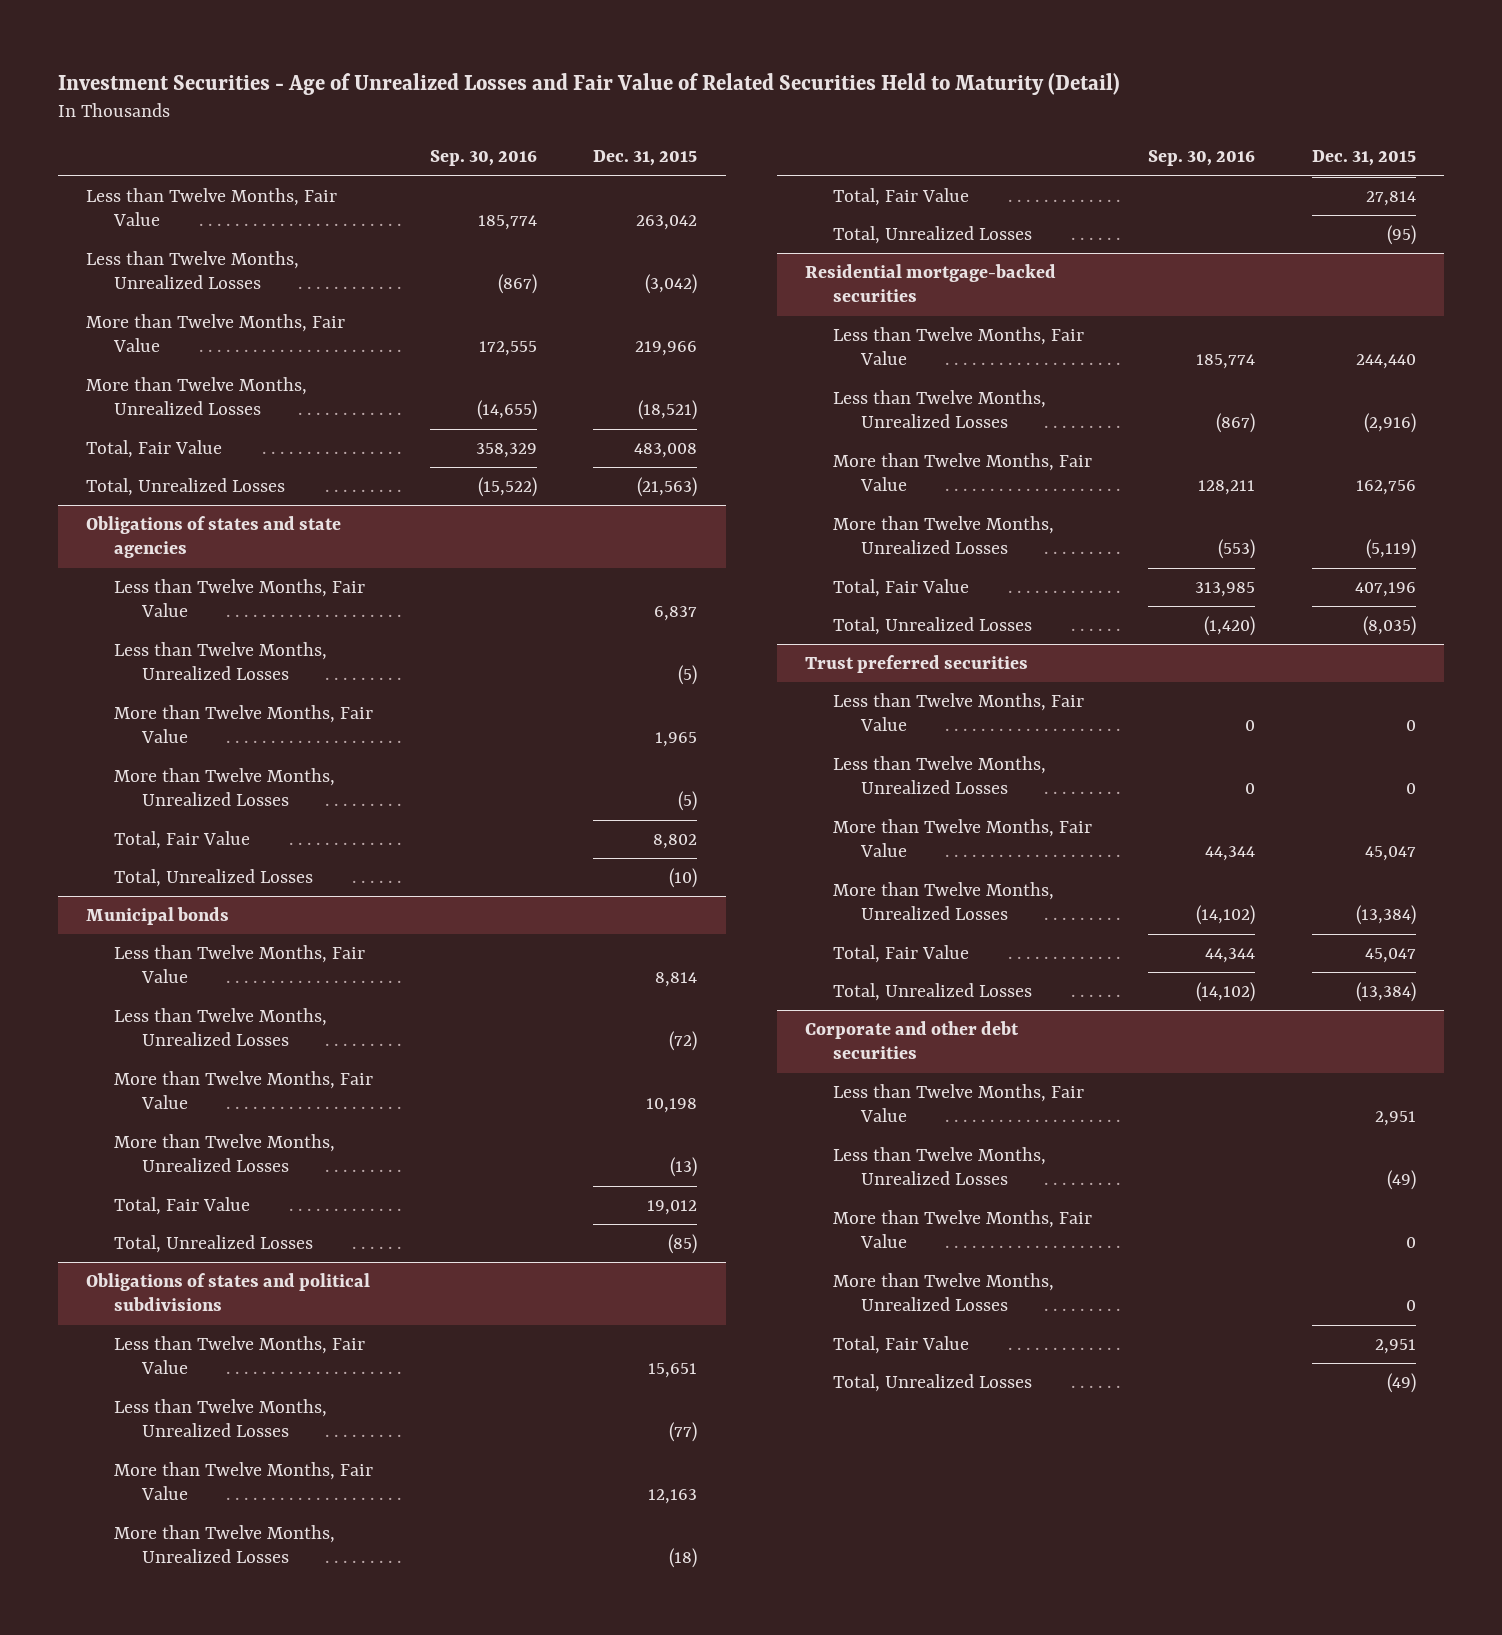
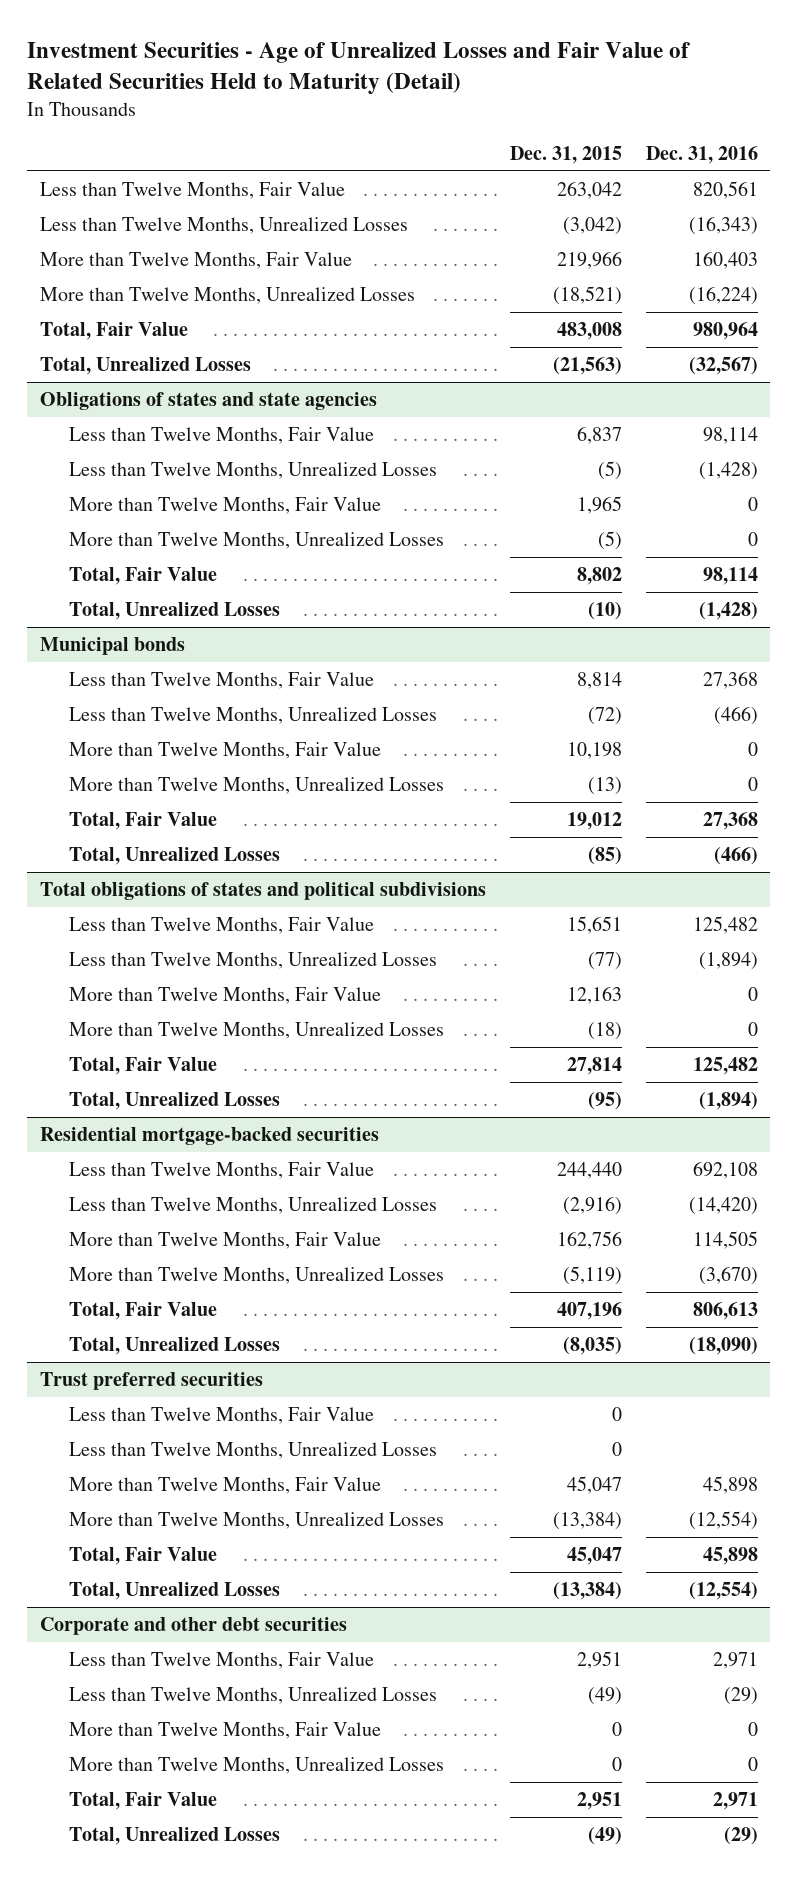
[429,150,537,167] Sep. 30, 2016 -> none
none -> [646,146,759,165] Dec. 31, 2016
[86,1273,371,1312] Obligations of states and political subdivisions -> [39,881,486,900] Total obligations of states and political subdivisions

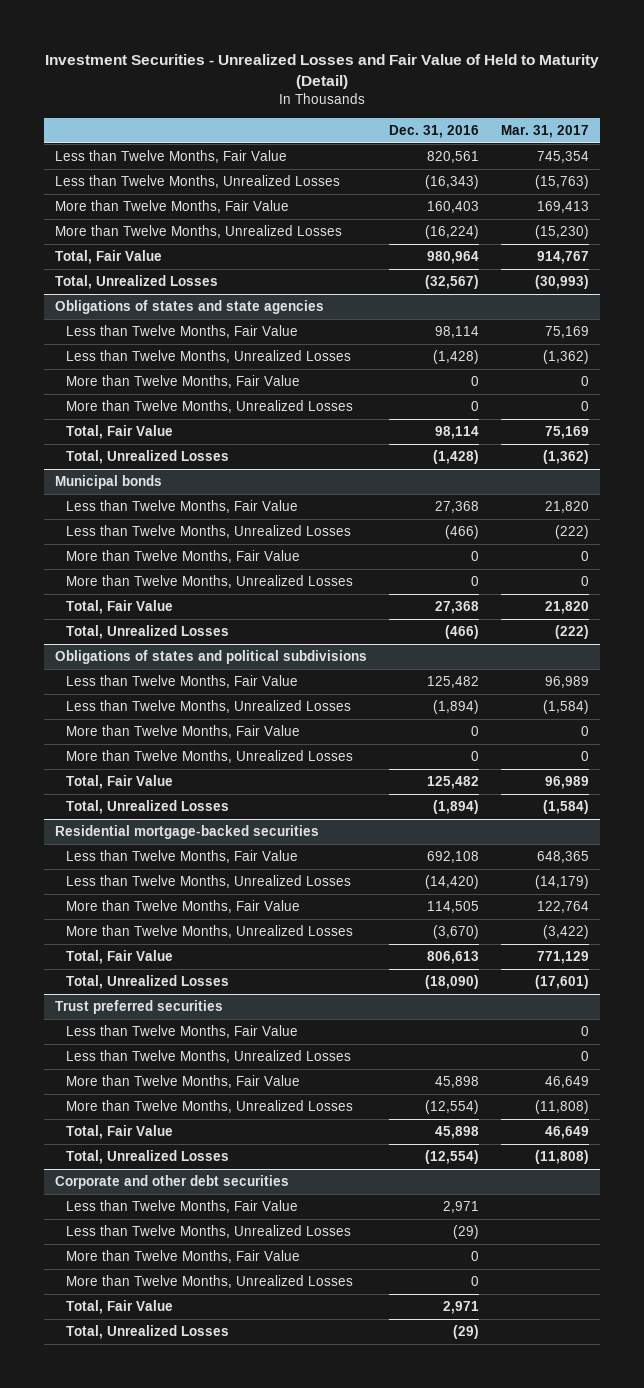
[27,42,691,95] Investment Securities - Age of Unrealized Losses and Fair Value of Related Securities Held to Maturity (Detail) -> [45,54,600,89] Investment Securities - Unrealized Losses and Fair Value of Held to Maturity (Detail)
[509,146,622,165] Dec. 31, 2015 -> none
none -> [501,124,590,138] Mar. 31, 2017
[39,881,486,900] Total obligations of states and political subdivisions -> [55,650,368,665] Obligations of states and political subdivisions

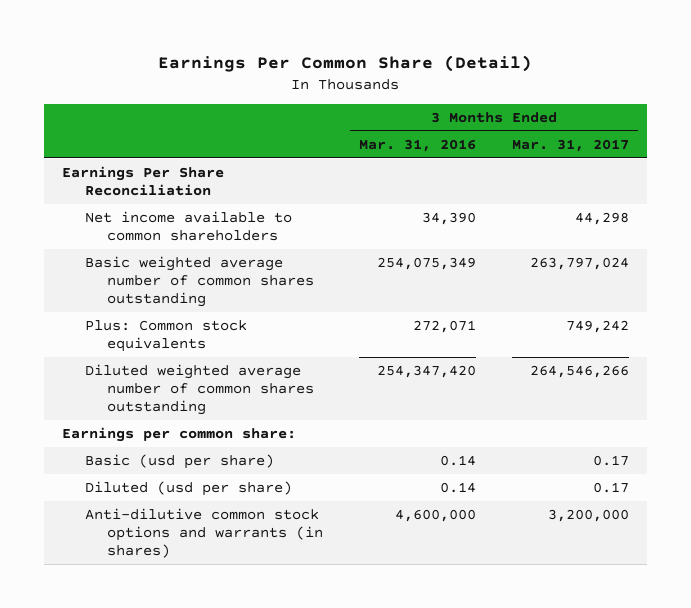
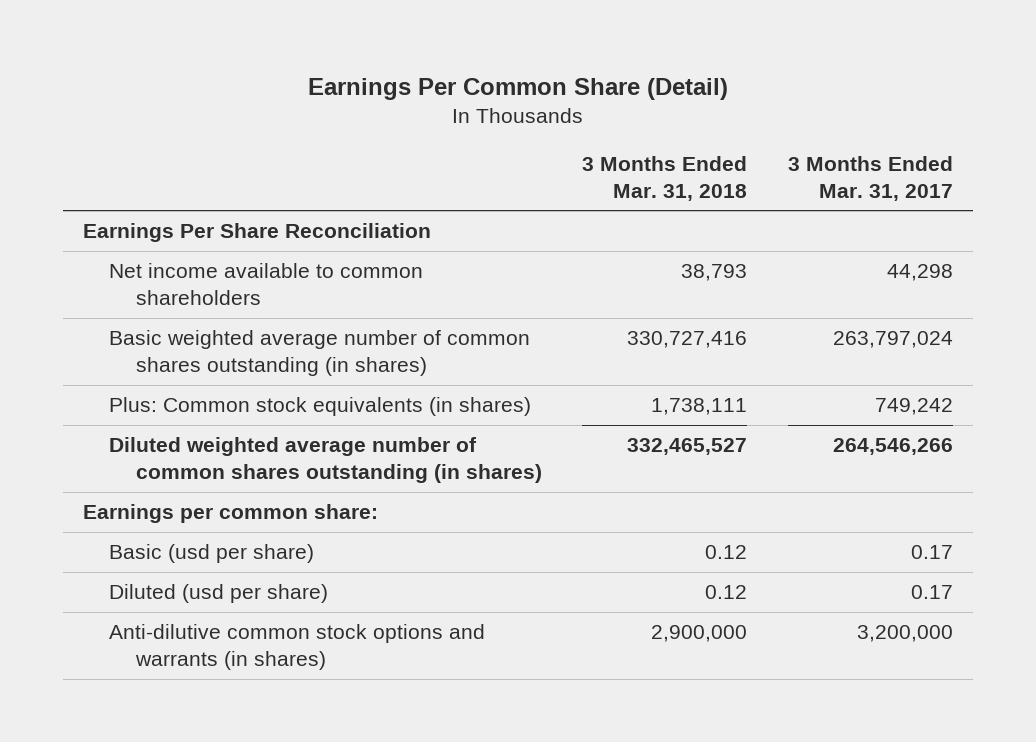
[359,138,477,152] Mar. 31, 2016 -> none
none -> [582,156,748,201] 3 Months Ended Mar. 31, 2018
[84,255,315,307] Basic weighted average number of common shares outstanding -> [109,330,531,376] Basic weighted average number of common shares outstanding (in shares)
[84,319,247,352] Plus: Common stock equivalents -> [109,397,532,417] Plus: Common stock equivalents (in shares)
[84,363,315,415] Diluted weighted average number of common shares outstanding -> [109,437,542,483] Diluted weighted average number of common shares outstanding (in shares)

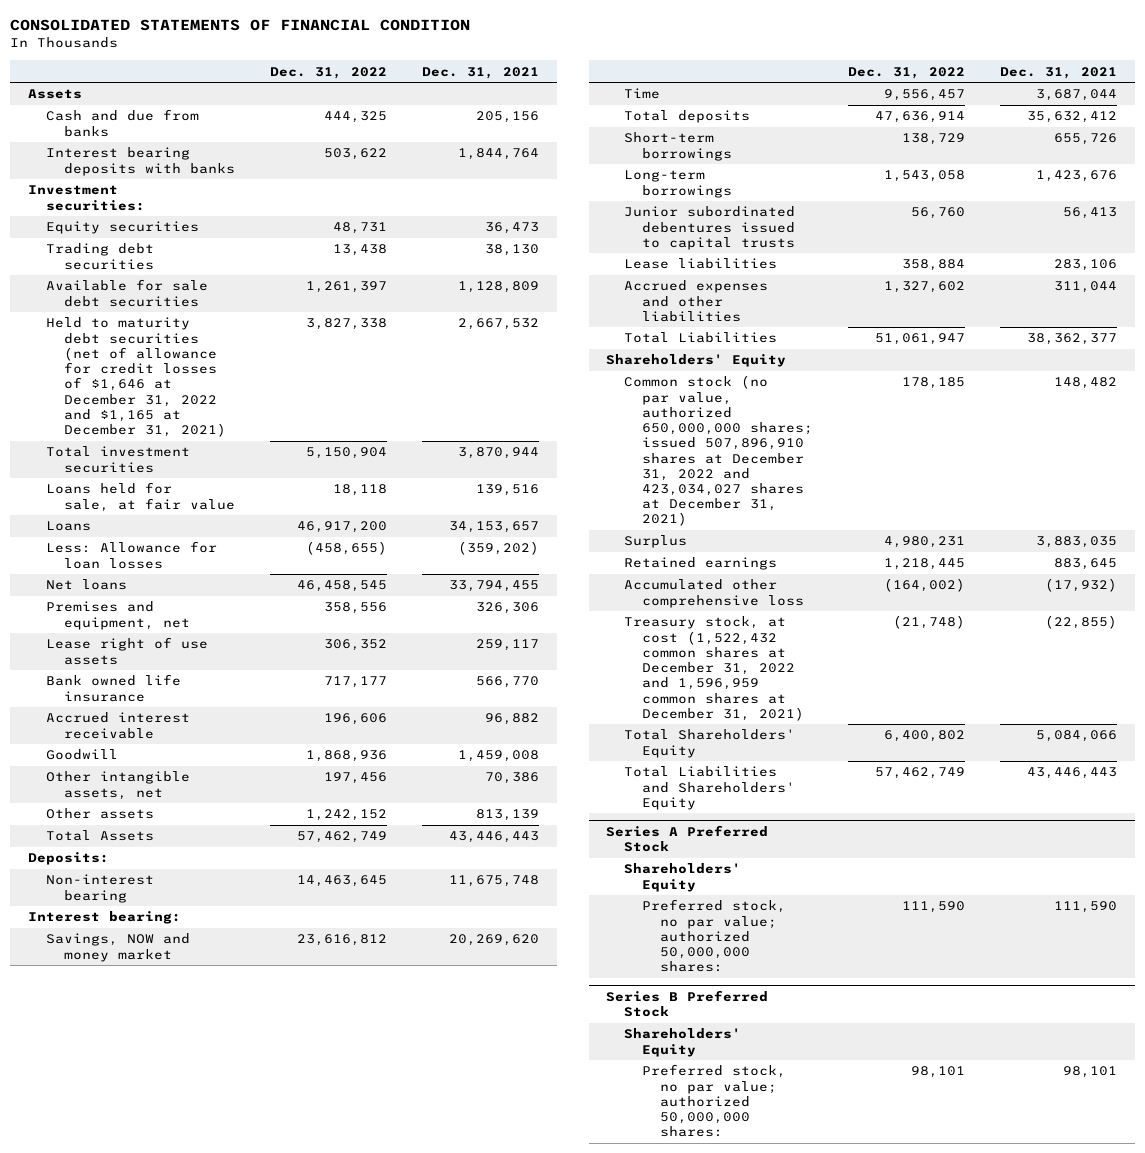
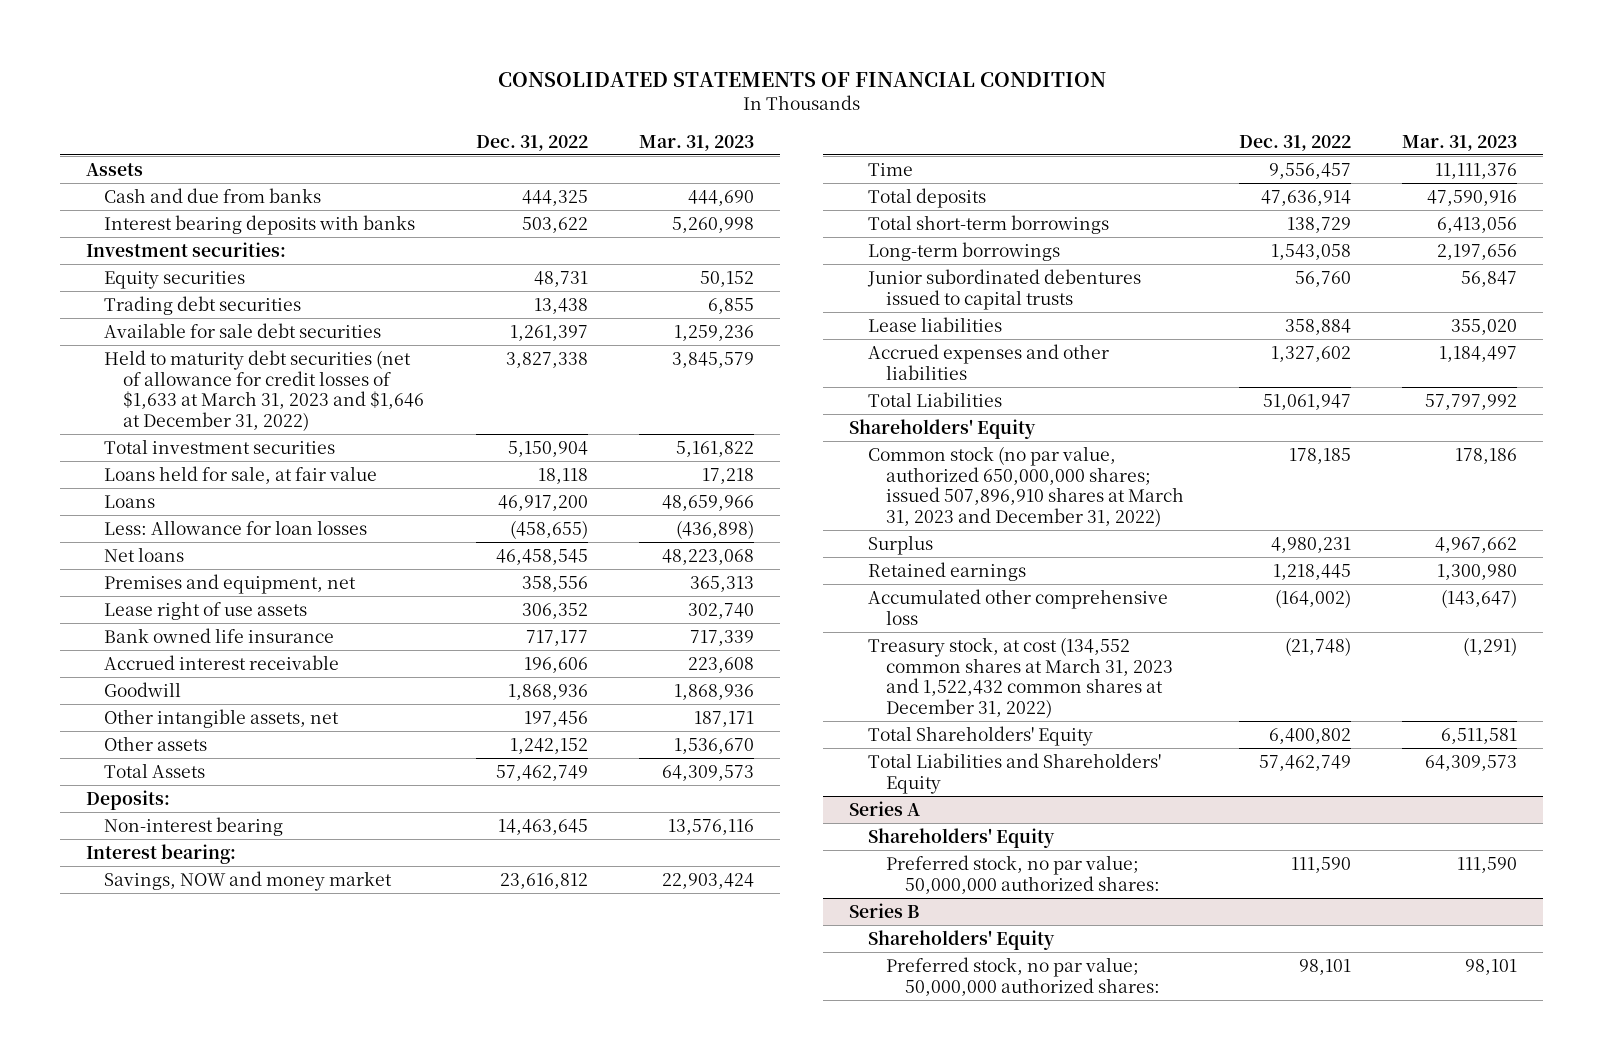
[422,66,540,79] Dec. 31, 2021 -> none
none -> [639,134,755,151] Mar. 31, 2023
[45,317,226,438] Held to maturity debt securities (net of allowance for credit losses of $1,646 at December 31, 2022 and $1,165 at December 31, 2021) -> [104,349,424,432] Held to maturity debt securities (net of allowance for credit losses of $1,633 at March 31, 2023 and $1,646 at December 31, 2022)
[624,132,732,161] Short-term borrowings -> [867,214,1109,234] Total short-term borrowings
[624,375,813,527] Common stock (no par value, authorized 650,000,000 shares; issued 507,896,910 shares at December 31, 2022 and 423,034,027 shares at December 31, 2021) -> [867,445,1185,528] Common stock (no par value, authorized 650,000,000 shares; issued 507,896,910 shares at March 31, 2023 and December 31, 2022)
[624,616,804,721] Treasury stock, at cost (1,522,432 common shares at December 31, 2022 and 1,596,959 common shares at December 31, 2021) -> [867,636,1174,719] Treasury stock, at cost (134,552 common shares at March 31, 2023 and 1,522,432 common shares at December 31, 2022)
[606,825,769,853] Series A Preferred Stock -> [849,800,921,816] Series A
[641,899,786,973] Preferred stock, no par value; authorized 50,000,000 shares: -> [886,854,1160,894] Preferred stock, no par value; 50,000,000 authorized shares:
[606,990,769,1018] Series B Preferred Stock -> [849,902,920,918] Series B
[641,1064,786,1138] Preferred stock, no par value; authorized 50,000,000 shares: -> [886,956,1160,996] Preferred stock, no par value; 50,000,000 authorized shares:

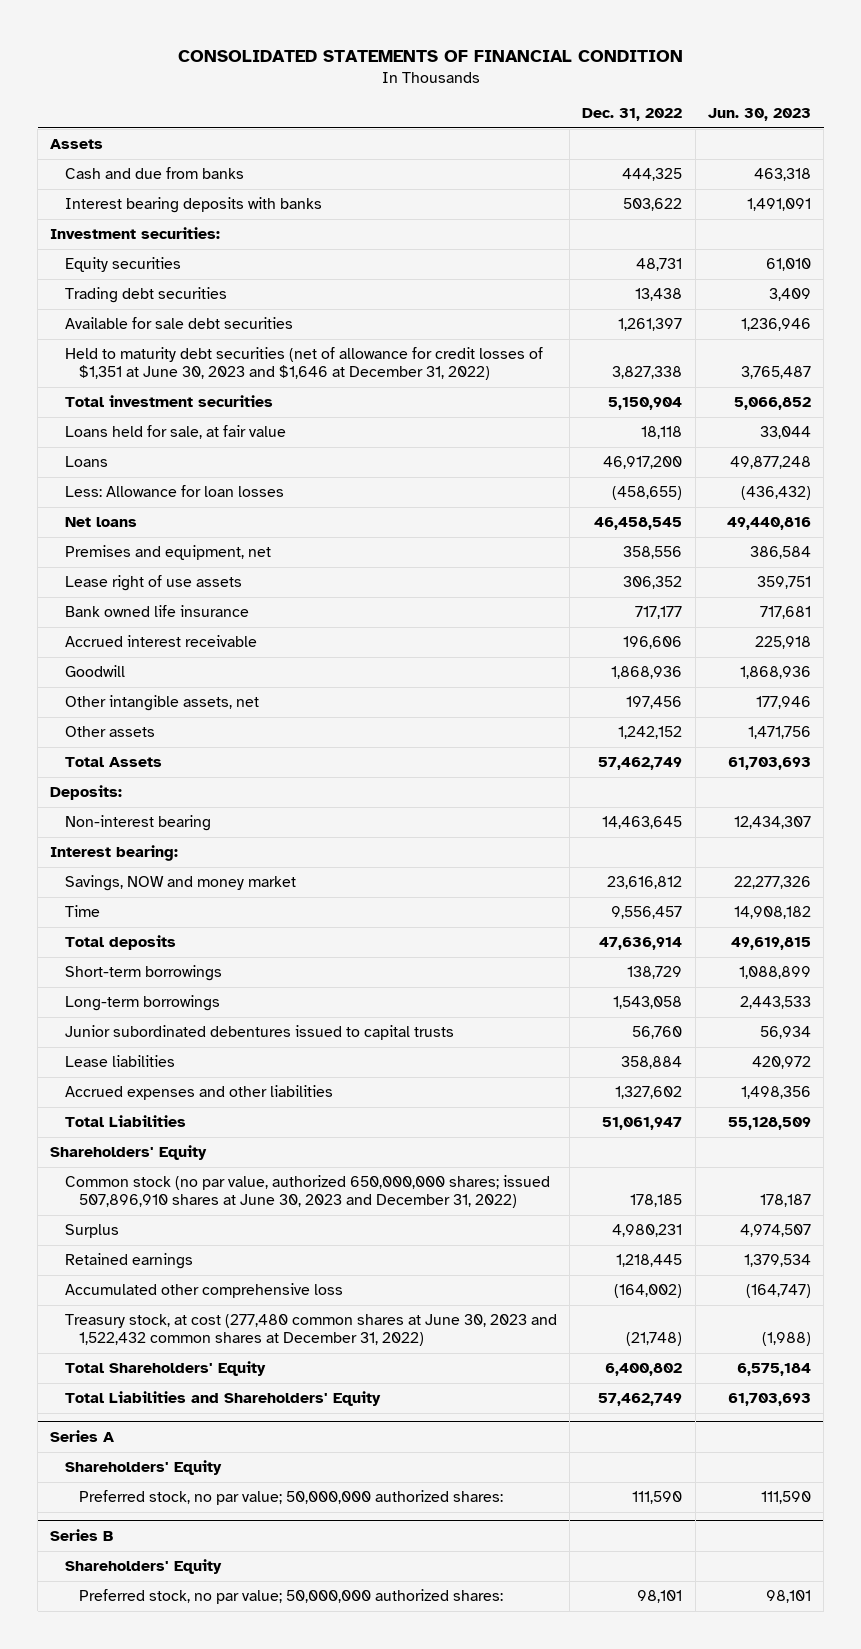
[639,134,755,151] Mar. 31, 2023 -> none
none -> [707,108,811,122] Jun. 30, 2023
[104,349,424,432] Held to maturity debt securities (net of allowance for credit losses of $1,633 at March 31, 2023 and $1,646 at December 31, 2022) -> [64,347,543,381] Held to maturity debt securities (net of allowance for credit losses of $1,351 at June 30, 2023 and $1,646 at December 31, 2022)
[867,214,1109,234] Total short-term borrowings -> [64,965,222,982] Short-term borrowings
[867,445,1185,528] Common stock (no par value, authorized 650,000,000 shares; issued 507,896,910 shares at March 31, 2023 and December 31, 2022) -> [64,1175,550,1209] Common stock (no par value, authorized 650,000,000 shares; issued 507,896,910 shares at June 30, 2023 and December 31, 2022)
[867,636,1174,719] Treasury stock, at cost (134,552 common shares at March 31, 2023 and 1,522,432 common shares at December 31, 2022) -> [64,1314,557,1347] Treasury stock, at cost (277,480 common shares at June 30, 2023 and 1,522,432 common shares at December 31, 2022)

